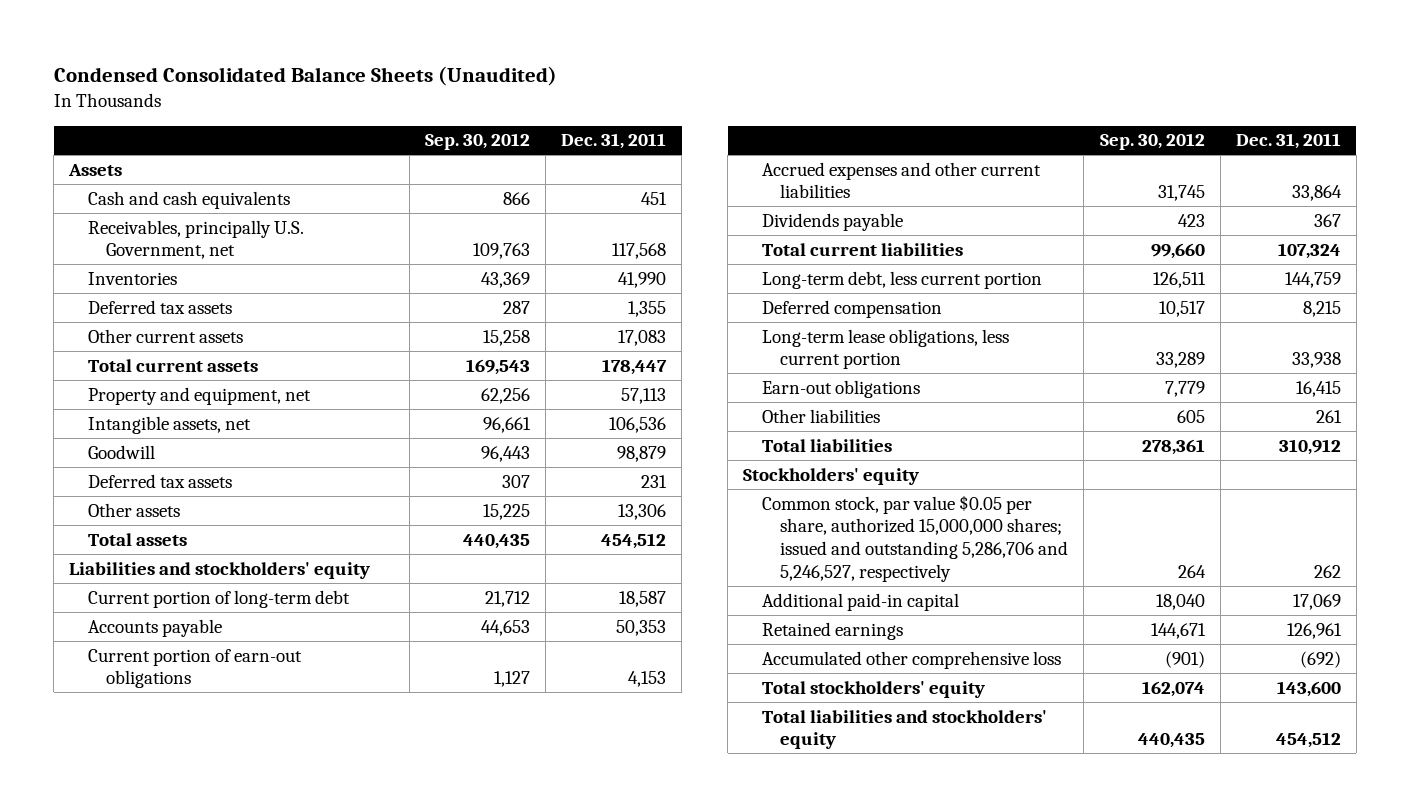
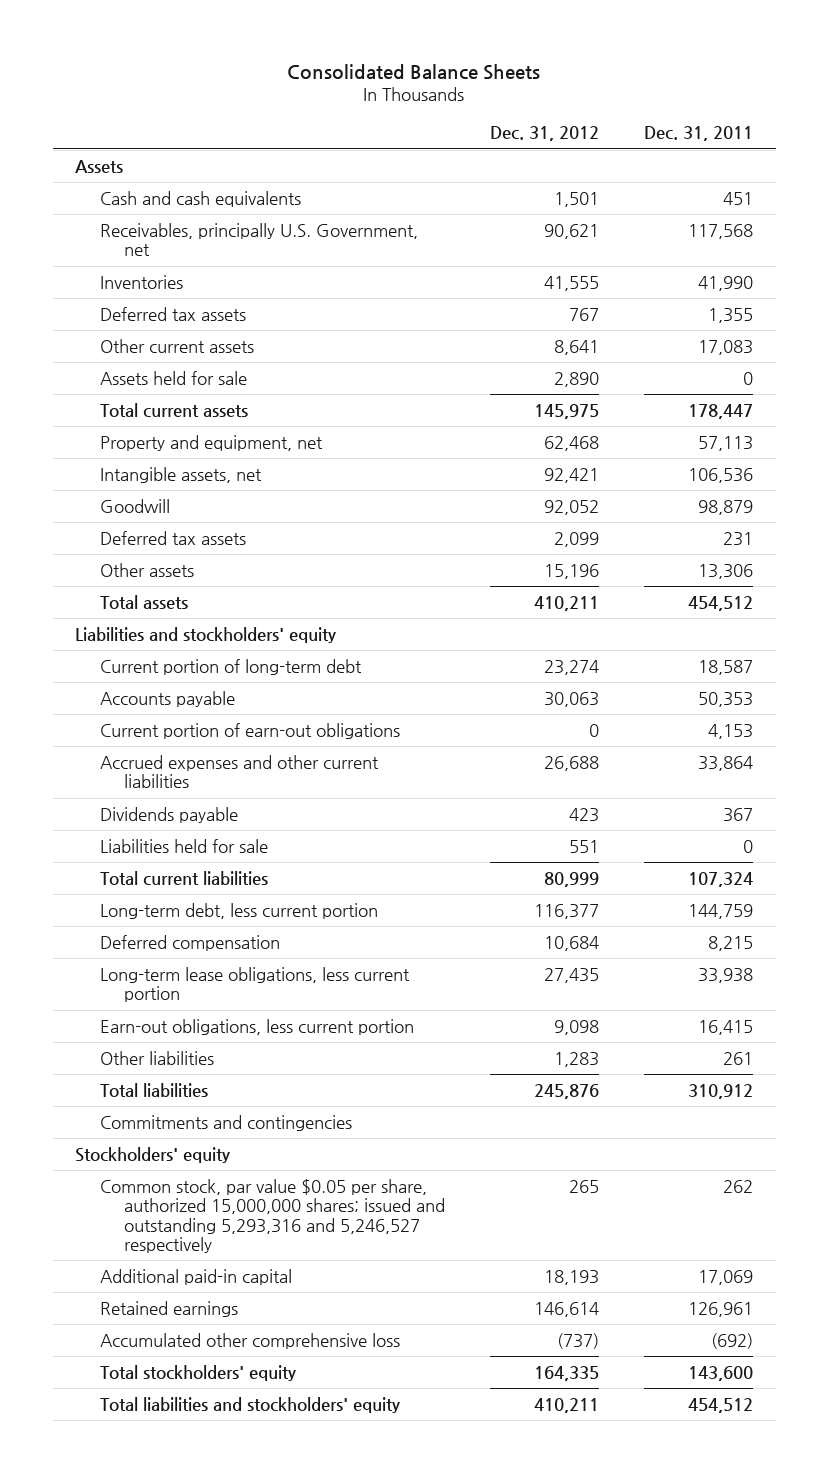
[53,66,557,87] Condensed Consolidated Balance Sheets (Unaudited) -> [287,64,541,81] Consolidated Balance Sheets
[425,133,531,151] Sep. 30, 2012 -> none
none -> [490,126,600,142] Dec. 31, 2012
none -> [99,370,247,385] Assets held for sale
none -> [99,838,268,853] Liabilities held for sale
[761,379,920,398] Earn-out obligations -> [99,1018,414,1035] Earn-out obligations, less current portion
none -> [99,1114,352,1131] Commitments and contingencies
[761,494,1069,582] Common stock, par value $0.05 per share, authorized 15,000,000 shares; issued and outstanding 5,286,706 and 5,246,527, respectively -> [99,1178,445,1253] Common stock, par value $0.05 per share, authorized 15,000,000 shares; issued and outstanding 5,293,316 and 5,246,527 respectively

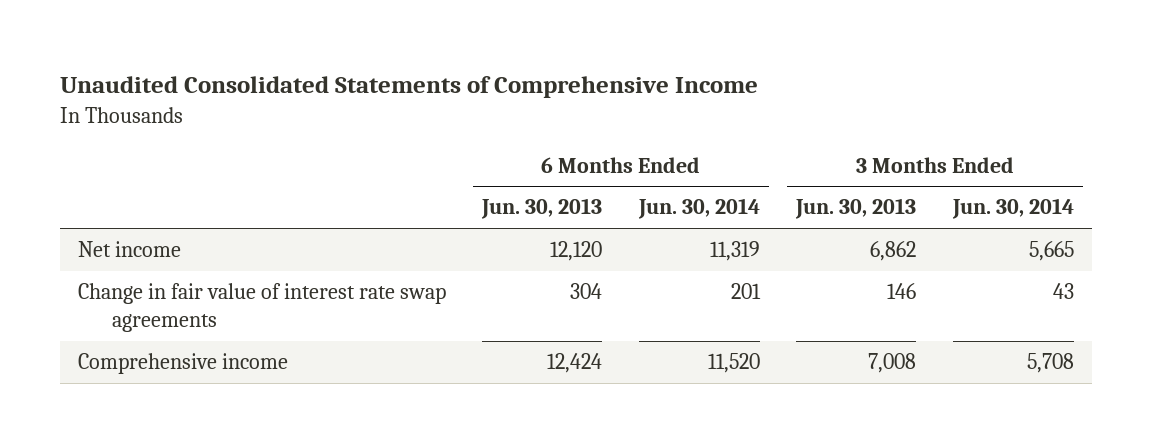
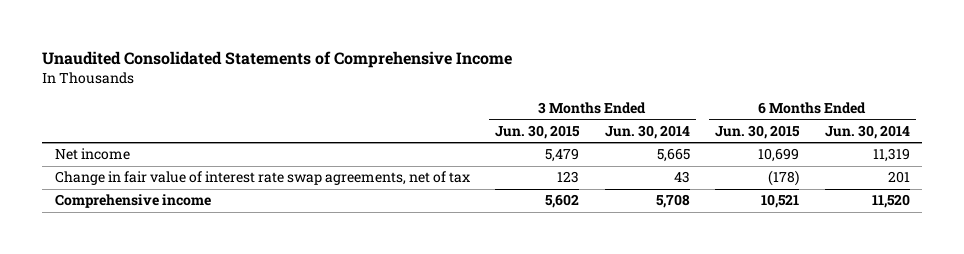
[481,198,603,220] Jun. 30, 2013 -> none
[795,198,917,220] Jun. 30, 2013 -> none
none -> [495,124,581,139] Jun. 30, 2015
none -> [715,124,801,139] Jun. 30, 2015
[77,283,446,333] Change in fair value of interest rate swap agreements -> [54,171,470,186] Change in fair value of interest rate swap agreements, net of tax

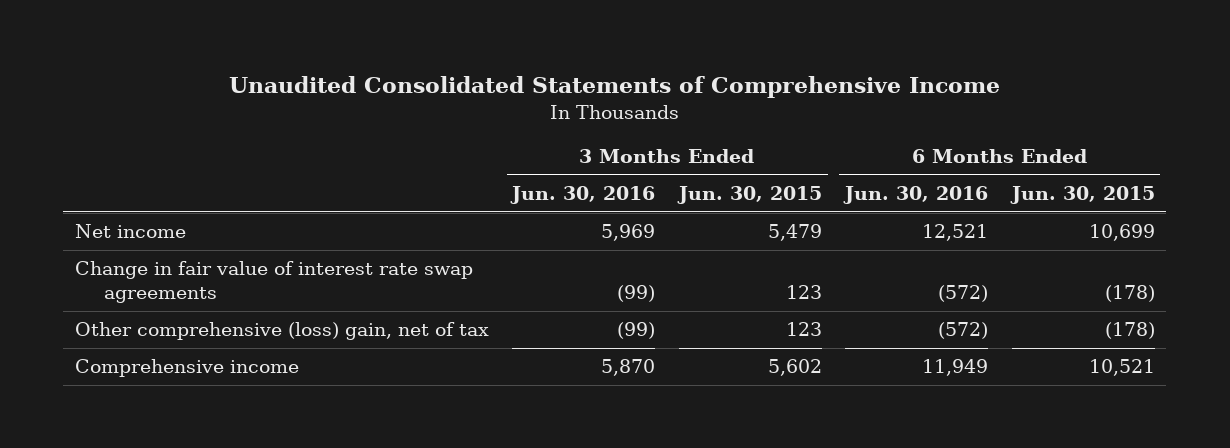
[604,124,690,139] Jun. 30, 2014 -> none
[824,124,910,139] Jun. 30, 2014 -> none
none -> [510,186,656,205] Jun. 30, 2016
none -> [843,186,989,205] Jun. 30, 2016
[54,171,470,186] Change in fair value of interest rate swap agreements, net of tax -> [75,261,474,304] Change in fair value of interest rate swap agreements
none -> [75,322,490,341] Other comprehensive (loss) gain, net of tax

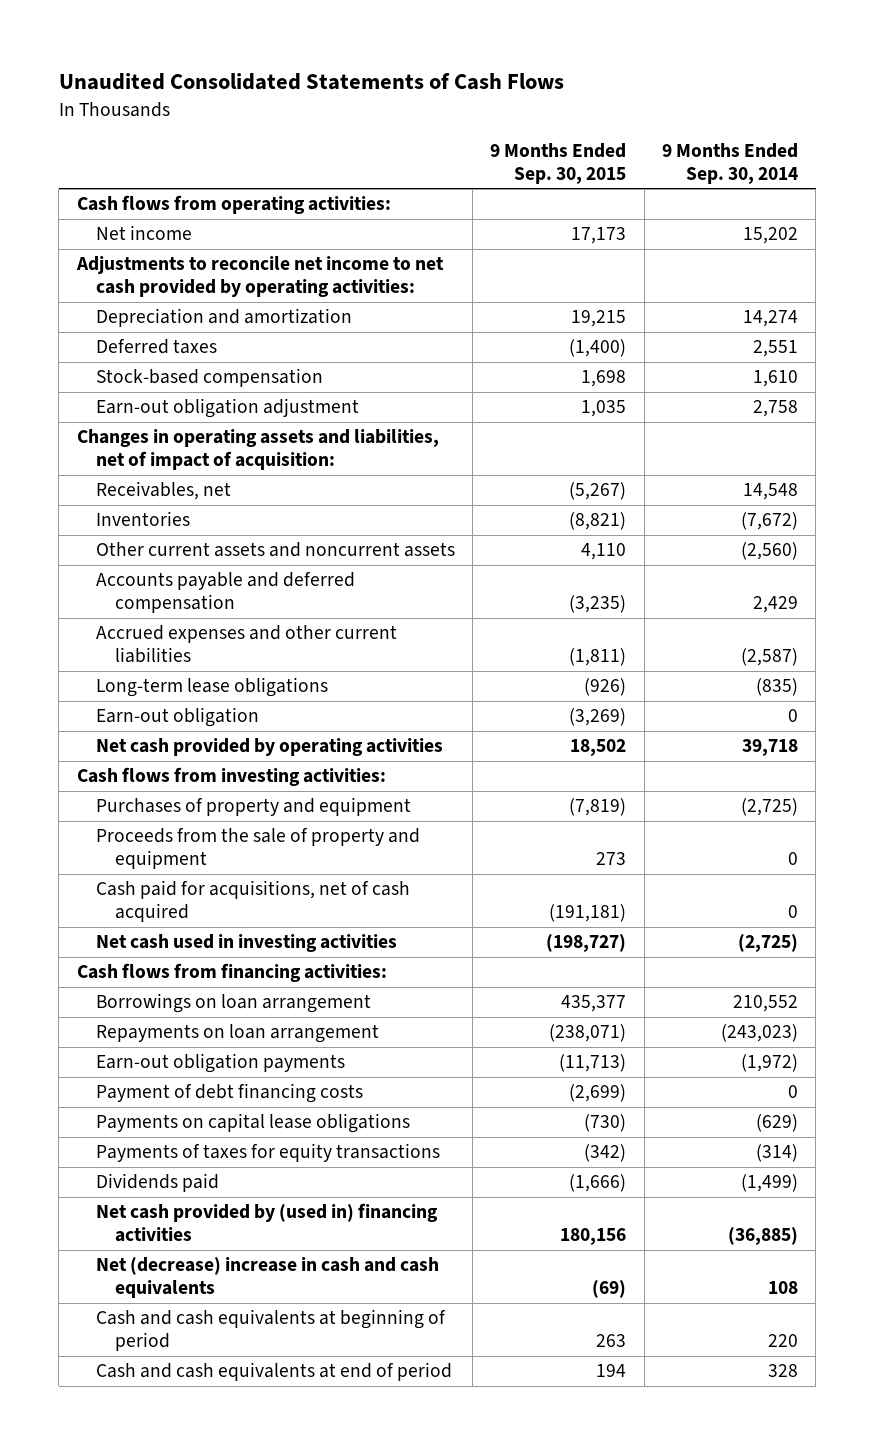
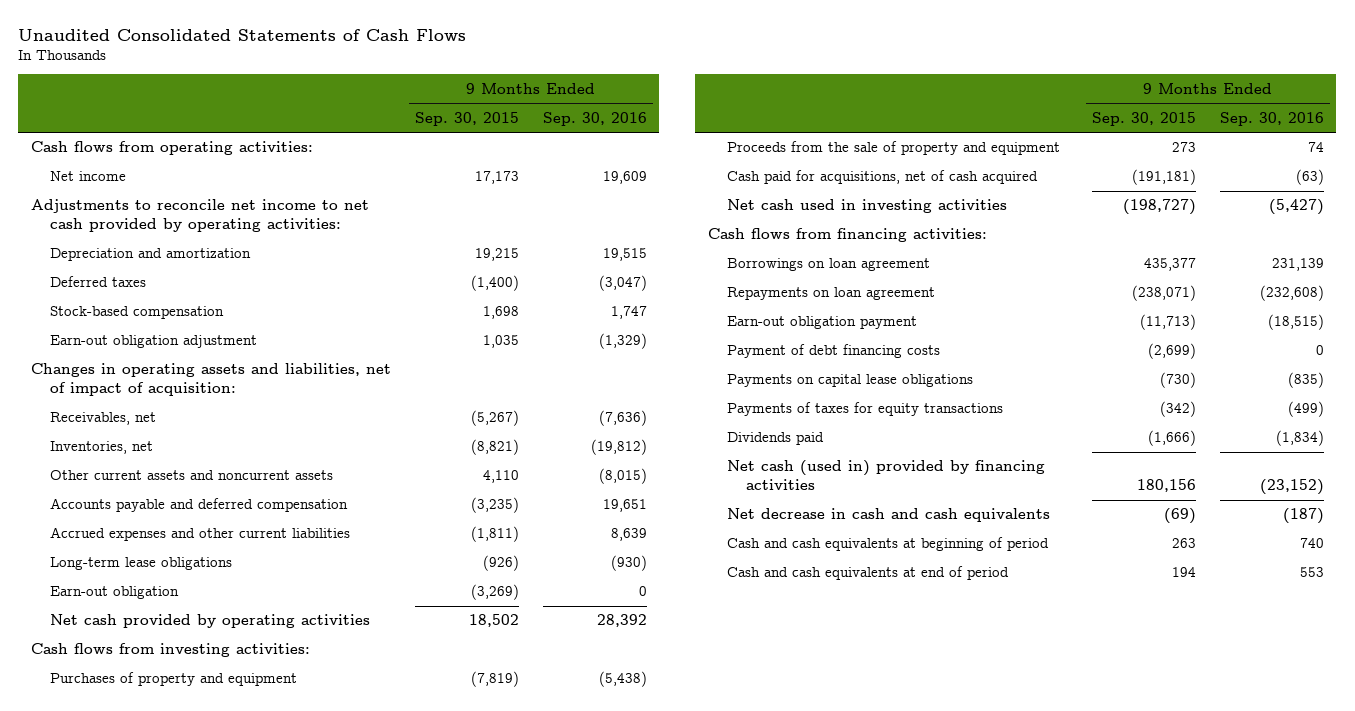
[661,142,798,184] 9 Months Ended Sep. 30, 2014 -> none
none -> [543,111,648,126] Sep. 30, 2016
[95,511,190,527] Inventories -> [49,441,153,455] Inventories, net
[95,993,371,1014] Borrowings on loan arrangement -> [726,258,930,272] Borrowings on loan agreement
[95,1024,379,1044] Repayments on loan arrangement -> [726,287,935,301] Repayments on loan agreement
[95,1053,345,1074] Earn-out obligation payments -> [726,316,917,330] Earn-out obligation payment
[95,1203,438,1243] Net cash provided by (used in) financing activities -> [726,460,1045,490] Net cash (used in) provided by financing activities
[95,1257,439,1299] Net (decrease) increase in cash and cash equivalents -> [726,508,1050,523] Net decrease in cash and cash equivalents

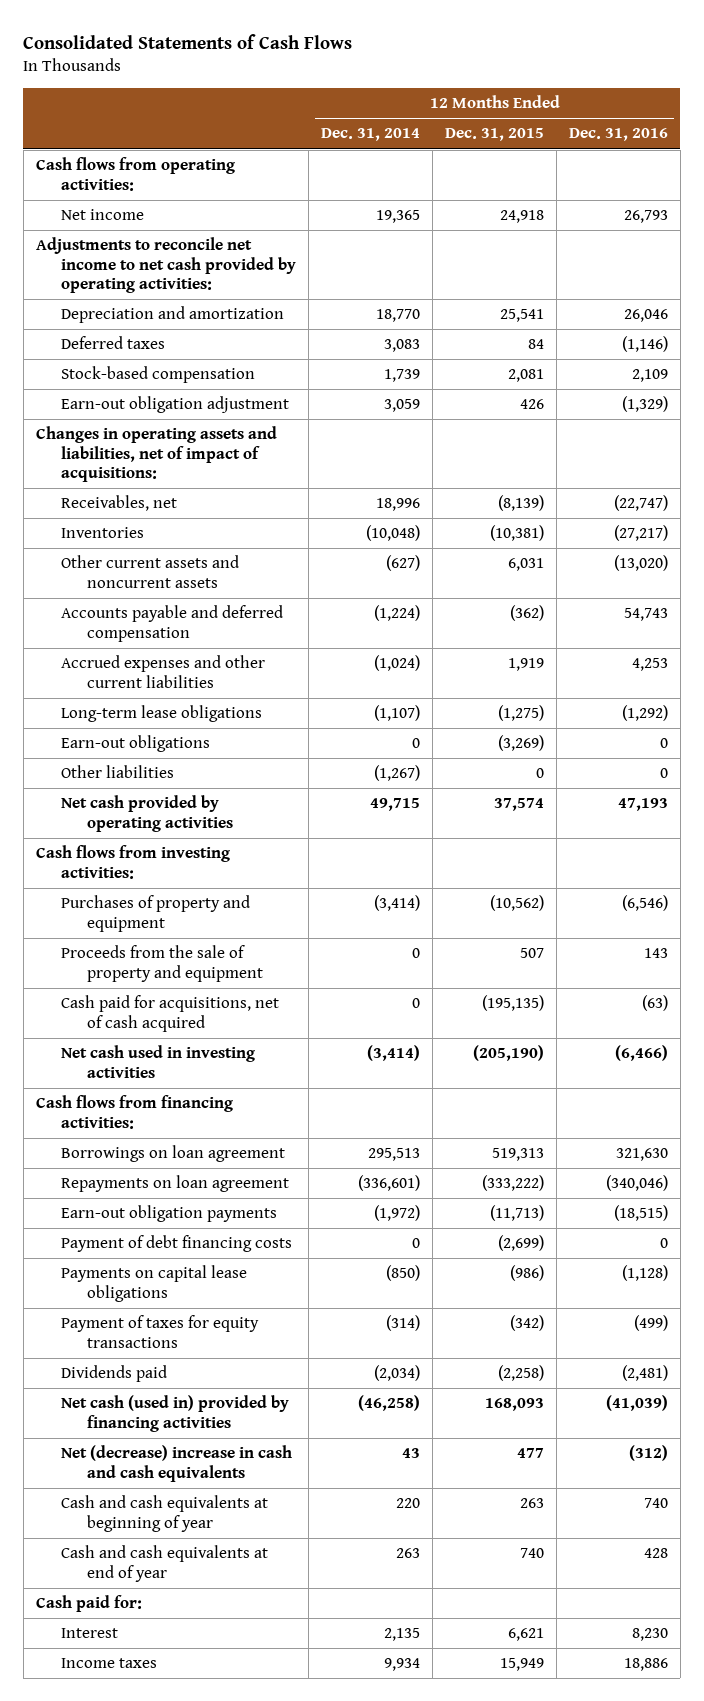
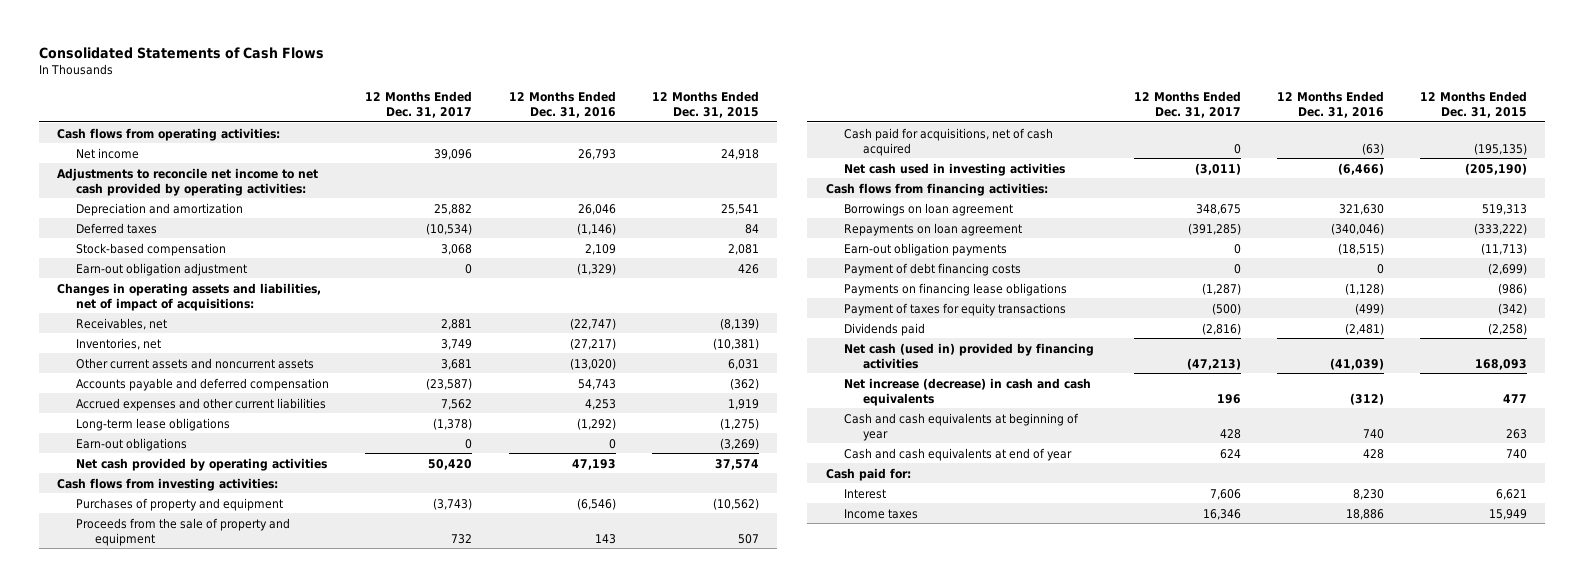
[321,128,421,142] Dec. 31, 2014 -> none
none -> [365,91,473,119] 12 Months Ended Dec. 31, 2017
[61,527,145,539] Inventories -> [76,337,162,350] Inventories, net
[61,765,175,779] Other liabilities -> none
[61,1265,248,1302] Payments on capital lease obligations -> [844,282,1068,296] Payments on financing lease obligations
[61,1445,293,1482] Net (decrease) increase in cash and cash equivalents -> [844,377,1092,406] Net increase (decrease) in cash and cash equivalents

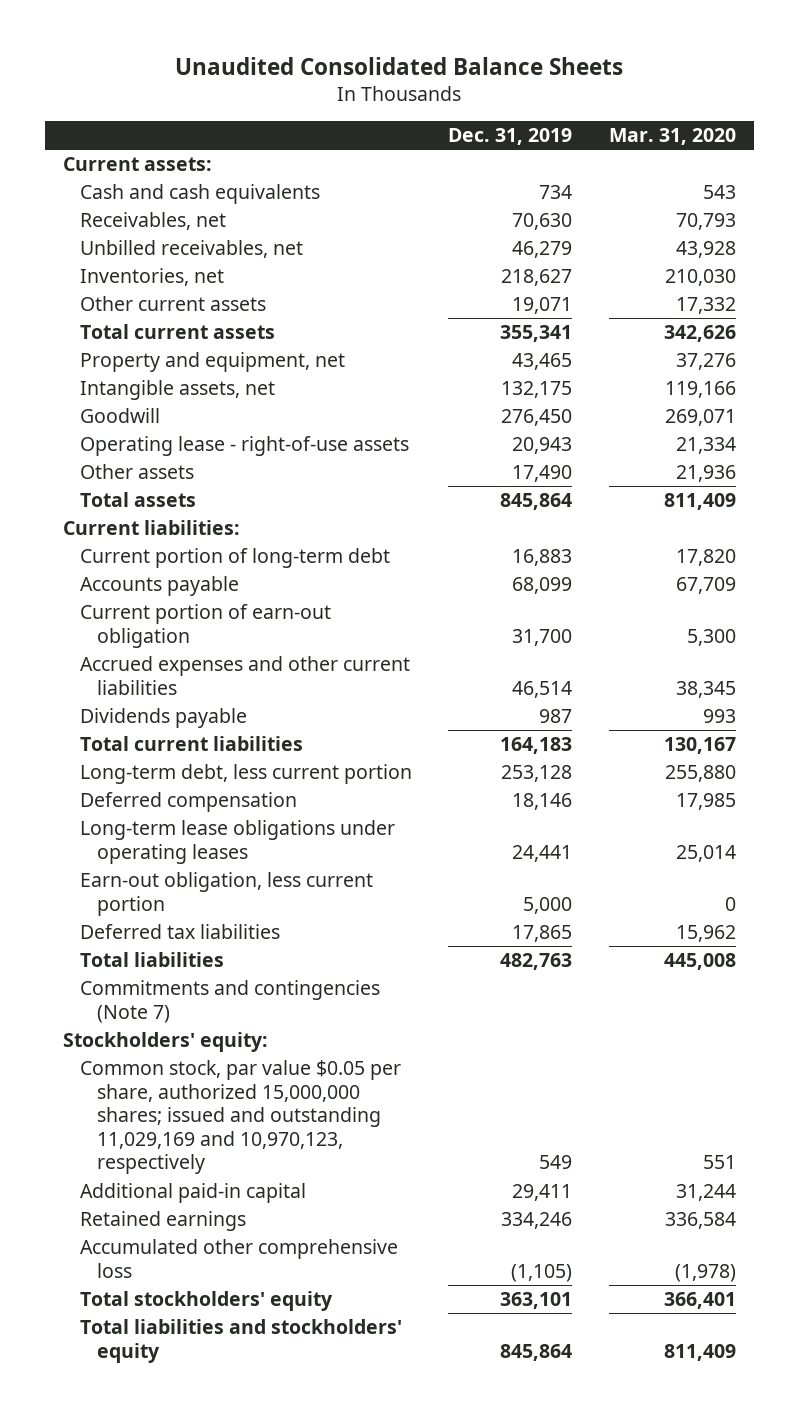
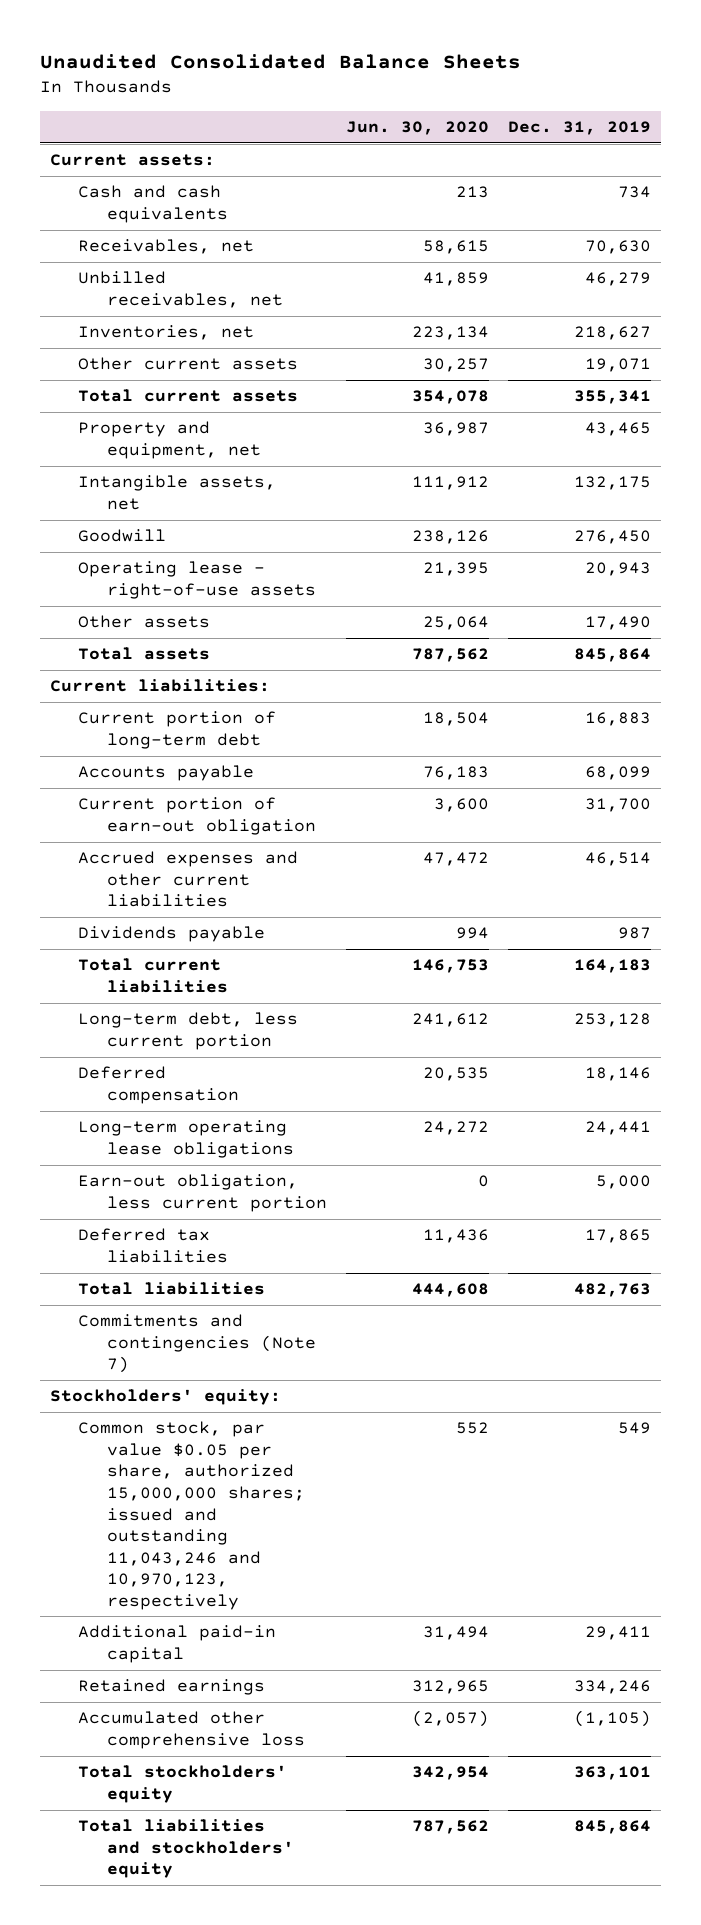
[608,128,736,146] Mar. 31, 2020 -> none
none -> [346,120,490,135] Jun. 30, 2020
[80,820,396,864] Long-term lease obligations under operating leases -> [78,1120,295,1158] Long-term operating lease obligations
[80,1060,402,1175] Common stock, par value $0.05 per share, authorized 15,000,000 shares; issued and outstanding 11,029,169 and 10,970,123, respectively -> [78,1421,306,1610] Common stock, par value $0.05 per share, authorized 15,000,000 shares; issued and outstanding 11,043,246 and 10,970,123, respectively

